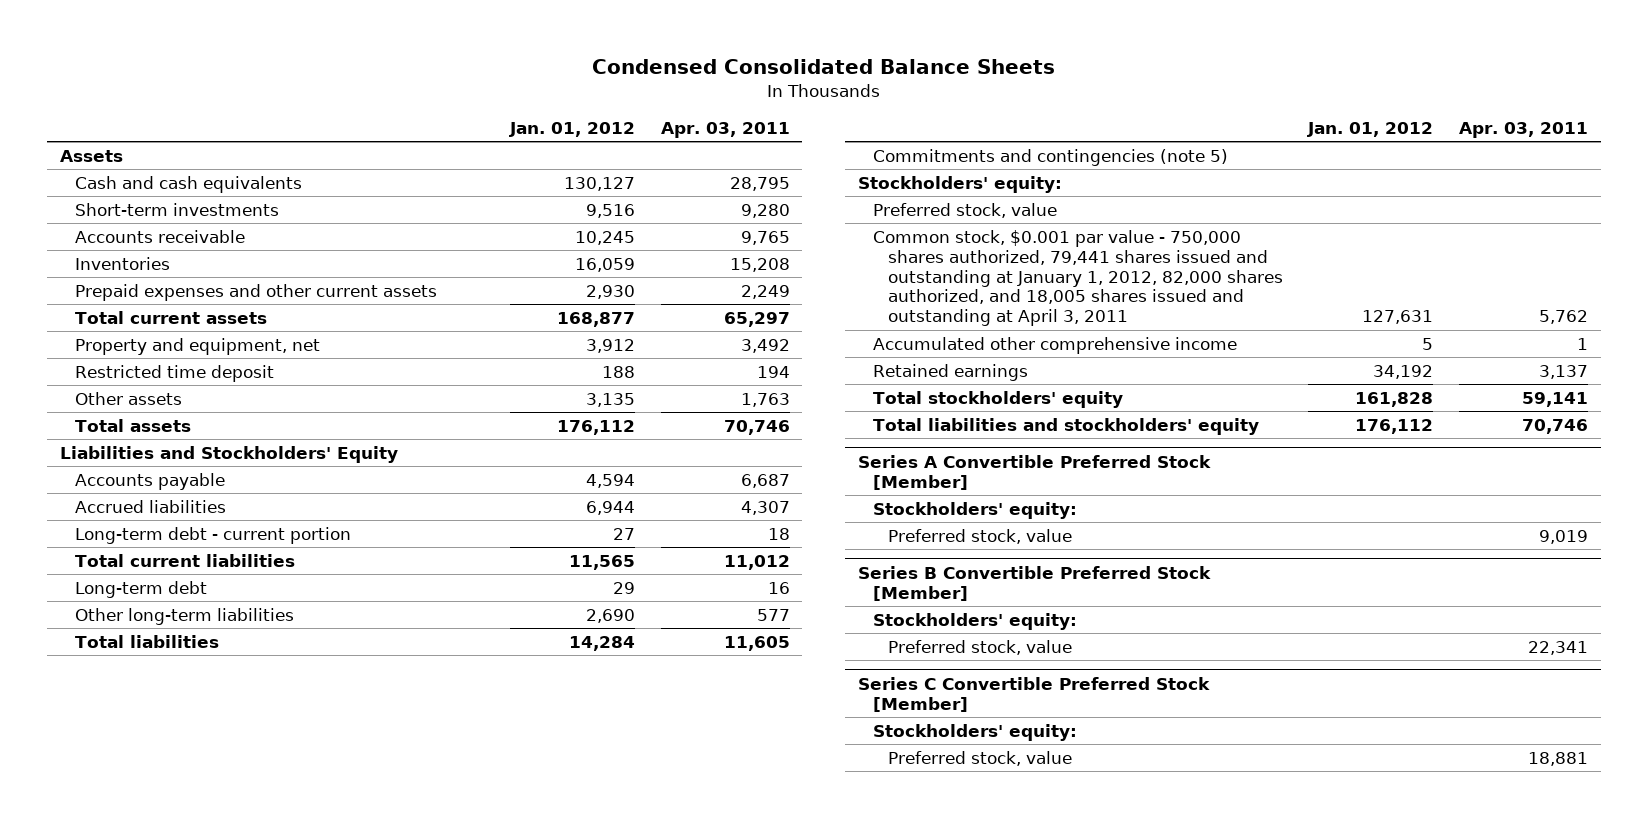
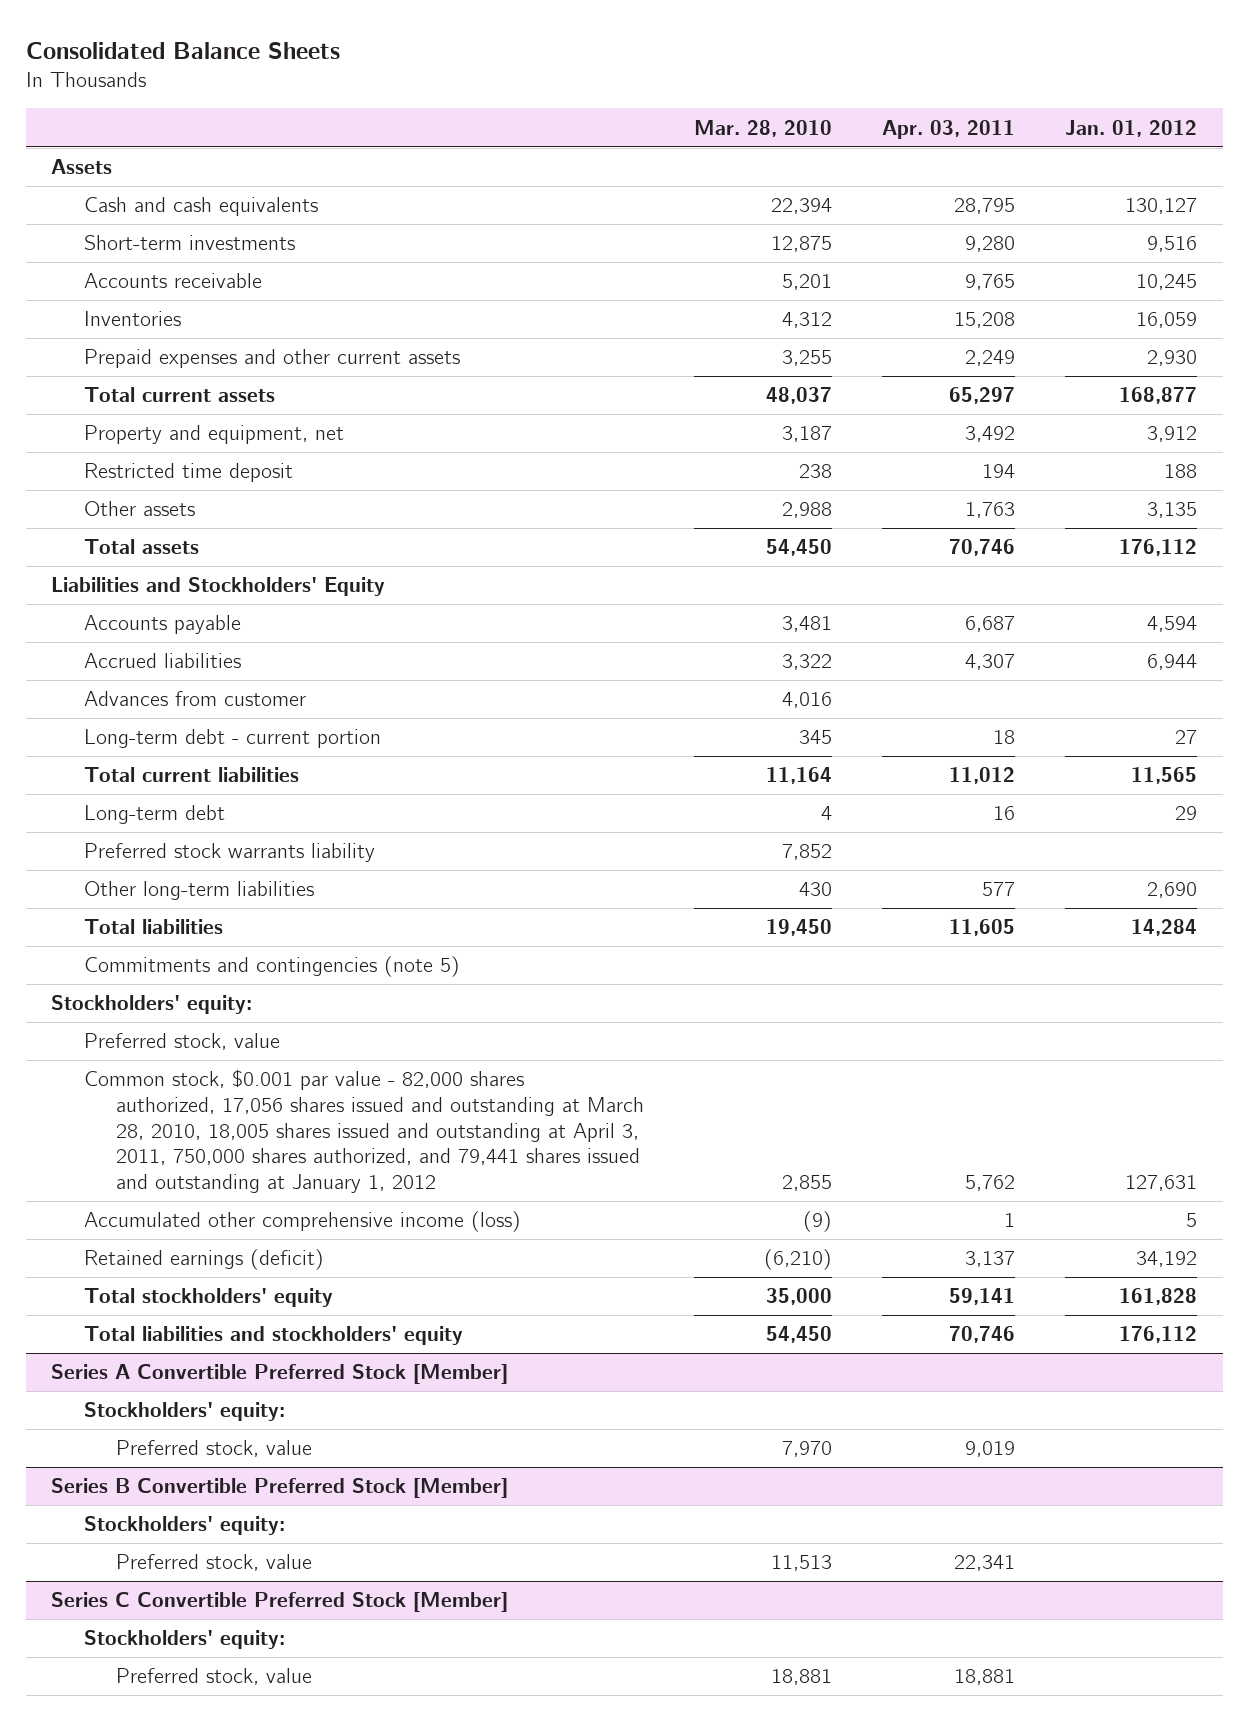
[591,58,1055,74] Condensed Consolidated Balance Sheets -> [25,41,340,59] Consolidated Balance Sheets
none -> [694,119,833,137] Mar. 28, 2010
none -> [83,691,306,707] Advances from customer
none -> [83,843,375,863] Preferred stock warrants liability
[872,230,1283,327] Common stock, $0.001 par value - 750,000 shares authorized, 79,441 shares issued and outstanding at January 1, 2012, 82,000 shares authorized, and 18,005 shares issued and outstanding at April 3, 2011 -> [83,1069,645,1193] Common stock, $0.001 par value - 82,000 shares authorized, 17,056 shares issued and outstanding at March 28, 2010, 18,005 shares issued and outstanding at April 3, 2011, 750,000 shares authorized, and 79,441 shares issued and outstanding at January 1, 2012
[872,337,1237,355] Accumulated other comprehensive income -> [83,1211,521,1233] Accumulated other comprehensive income (loss)
[872,364,1028,382] Retained earnings -> [83,1249,324,1271] Retained earnings (deficit)

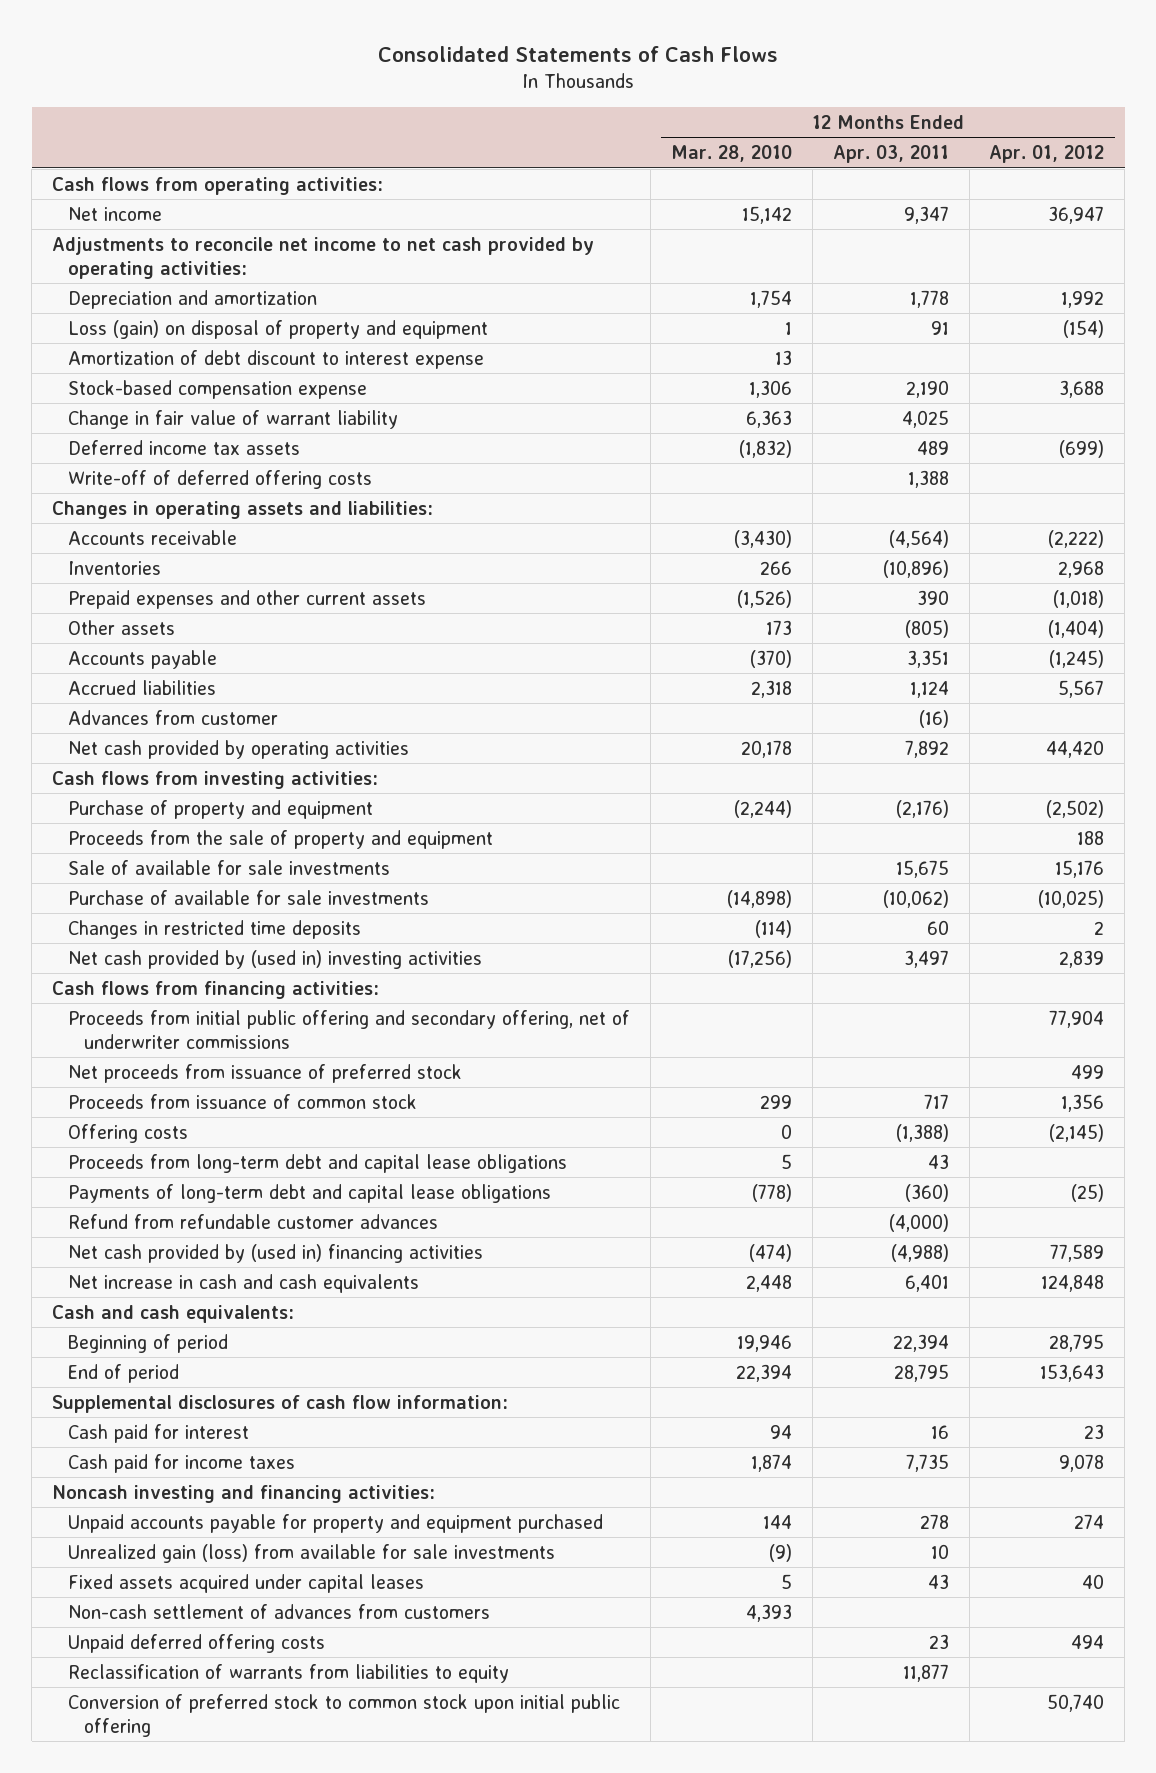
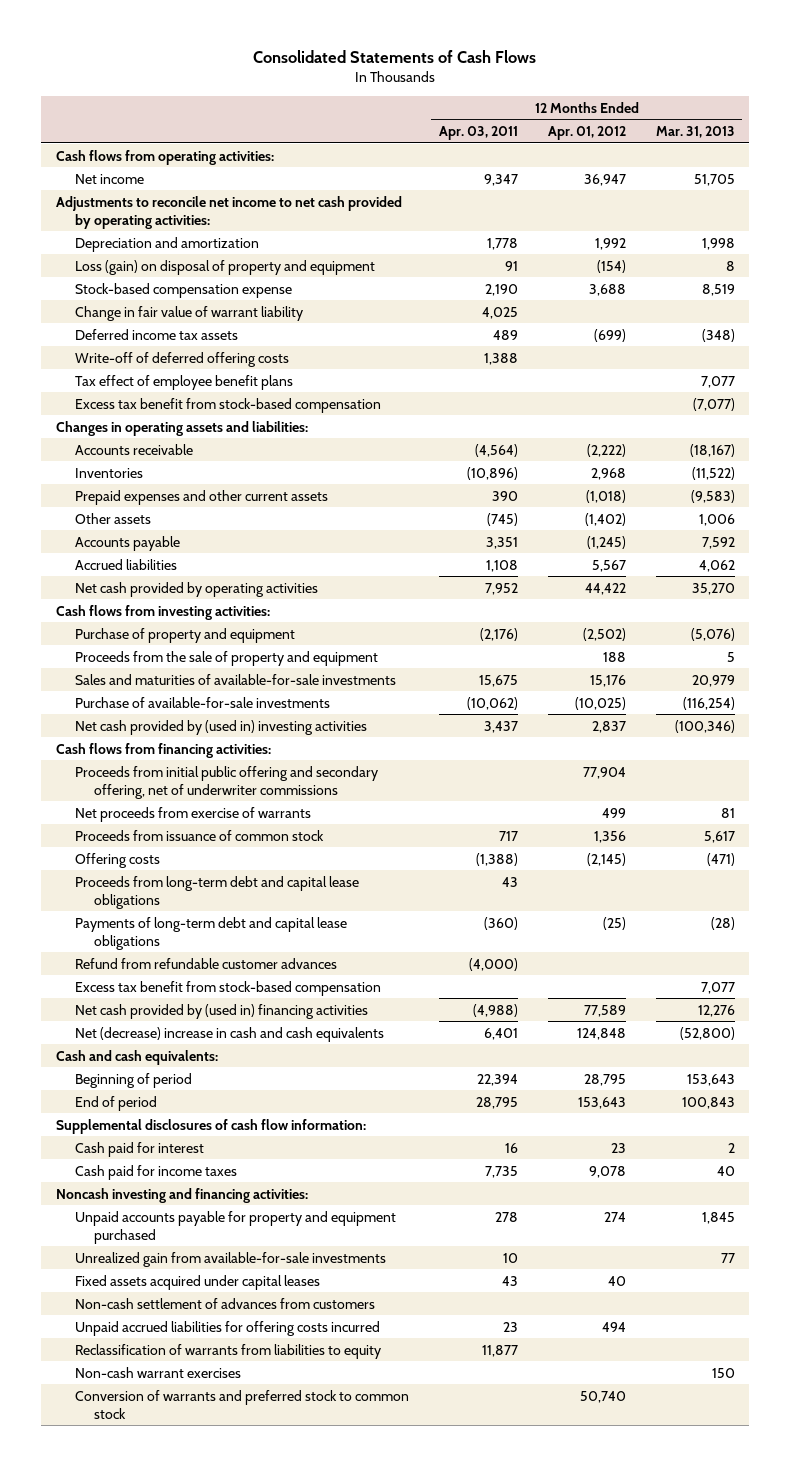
[670,145,792,163] Mar. 28, 2010 -> none
none -> [655,125,735,138] Mar. 31, 2013
[68,349,485,369] Amortization of debt discount to interest expense -> none
none -> [75,374,294,390] Tax effect of employee benefit plans
none -> [75,397,382,413] Excess tax benefit from stock-based compensation
[904,619,949,638] (805) -> [486,512,518,526] (745)
[1048,619,1105,638] (1,404) -> [584,512,626,526] (1,402)
[68,709,279,725] Advances from customer -> none
[909,680,949,698] 1,124 -> [485,559,518,572] 1,108
[904,739,949,758] 7,892 -> [484,582,518,595] 7,952
[1046,739,1105,758] 44,420 -> [584,582,626,595] 44,422
[68,919,362,939] Changes in restricted time deposits -> none
[68,859,391,875] Sale of available for sale investments -> [75,673,397,685] Sales and maturities of available-for-sale investments
[68,889,430,905] Purchase of available for sale investments -> [75,696,331,708] Purchase of available-for-sale investments
[903,949,949,968] 3,497 -> [483,720,518,733] 3,437
[1059,949,1105,968] 2,839 -> [591,720,626,733] 2,837
[68,1063,463,1083] Net proceeds from issuance of preferred stock -> [75,806,312,822] Net proceeds from exercise of warrants
none -> [75,980,382,996] Excess tax benefit from stock-based compensation
[68,1273,420,1293] Net increase in cash and cash equivalents -> [75,1026,385,1042] Net (decrease) increase in cash and cash equivalents
[68,1543,556,1563] Unrealized gain (loss) from available for sale investments -> [75,1251,387,1267] Unrealized gain from available-for-sale investments
[68,1633,326,1653] Unpaid deferred offering costs -> [75,1320,381,1336] Unpaid accrued liabilities for offering costs incurred
none -> [75,1366,242,1378] Non-cash warrant exercises
[68,1693,621,1737] Conversion of preferred stock to common stock upon initial public offering -> [75,1389,410,1419] Conversion of warrants and preferred stock to common stock

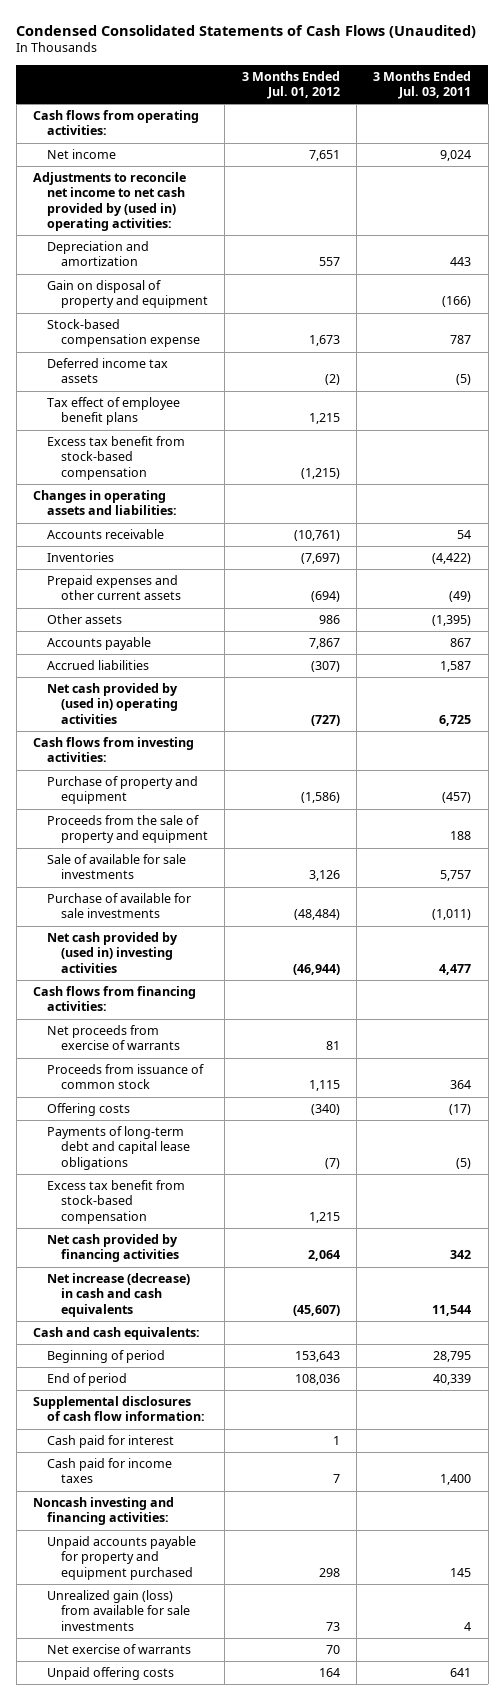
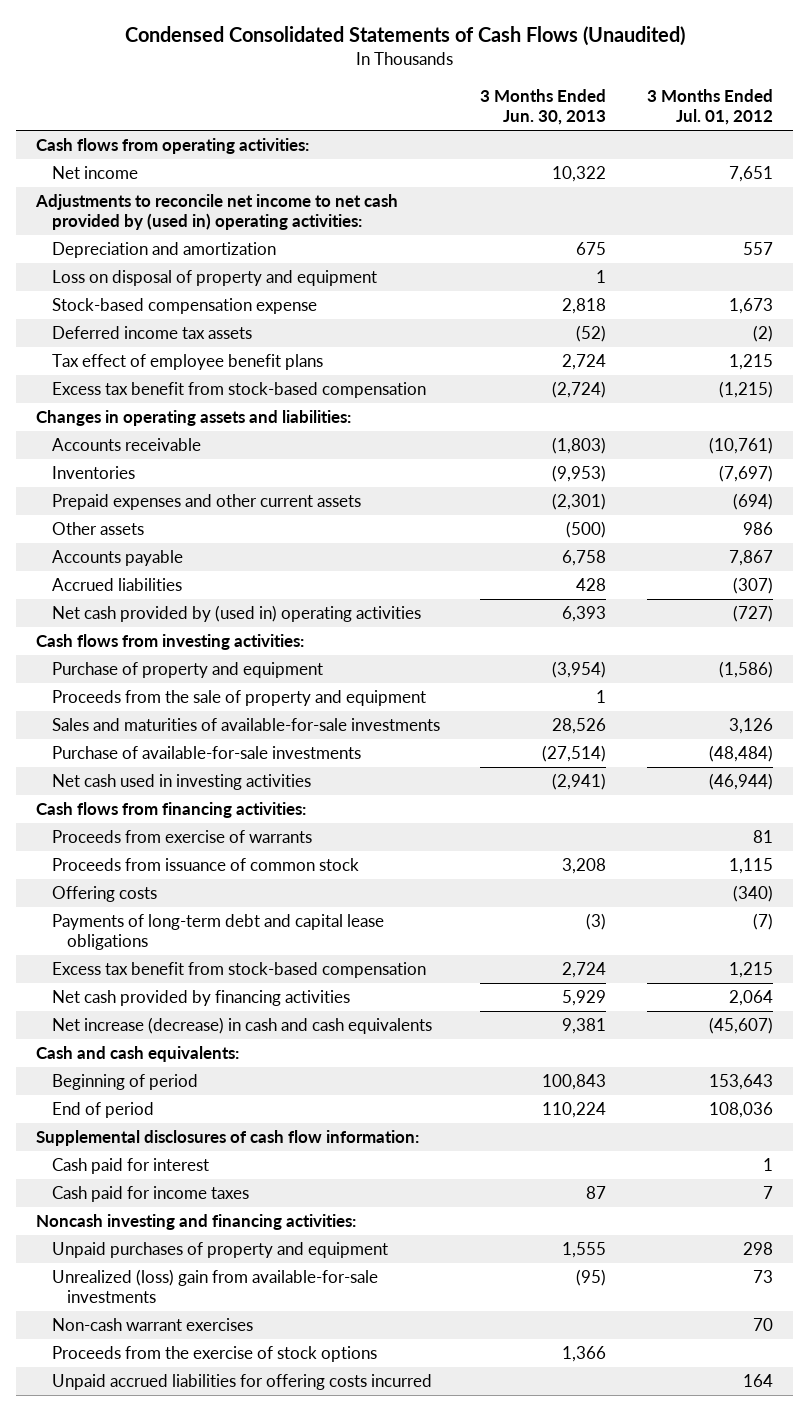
[373,70,472,100] 3 Months Ended Jul. 03, 2011 -> none
none -> [480,89,607,126] 3 Months Ended Jun. 30, 2013
[47,280,209,309] Gain on disposal of property and equipment -> [51,270,377,287] Loss on disposal of property and equipment
[47,854,187,880] Sale of available for sale investments -> [51,718,440,732] Sales and maturities of available-for-sale investments
[47,893,192,919] Purchase of available for sale investments -> [51,746,361,760] Purchase of available-for-sale investments
[47,932,179,973] Net cash provided by (used in) investing activities -> [51,774,311,791] Net cash used in investing activities
[47,1025,181,1051] Net proceeds from exercise of warrants -> [51,830,312,844] Proceeds from exercise of warrants
[47,1644,192,1655] Net exercise of warrants -> none
[47,1536,197,1580] Unpaid accounts payable for property and equipment purchased -> [51,1242,388,1259] Unpaid purchases of property and equipment
[47,1590,191,1631] Unrealized gain (loss) from available for sale investments -> [51,1269,378,1304] Unrealized (loss) gain from available-for-sale investments
none -> [51,1318,253,1332] Non-cash warrant exercises
none -> [51,1346,377,1363] Proceeds from the exercise of stock options
[47,1667,175,1681] Unpaid offering costs -> [51,1374,432,1391] Unpaid accrued liabilities for offering costs incurred

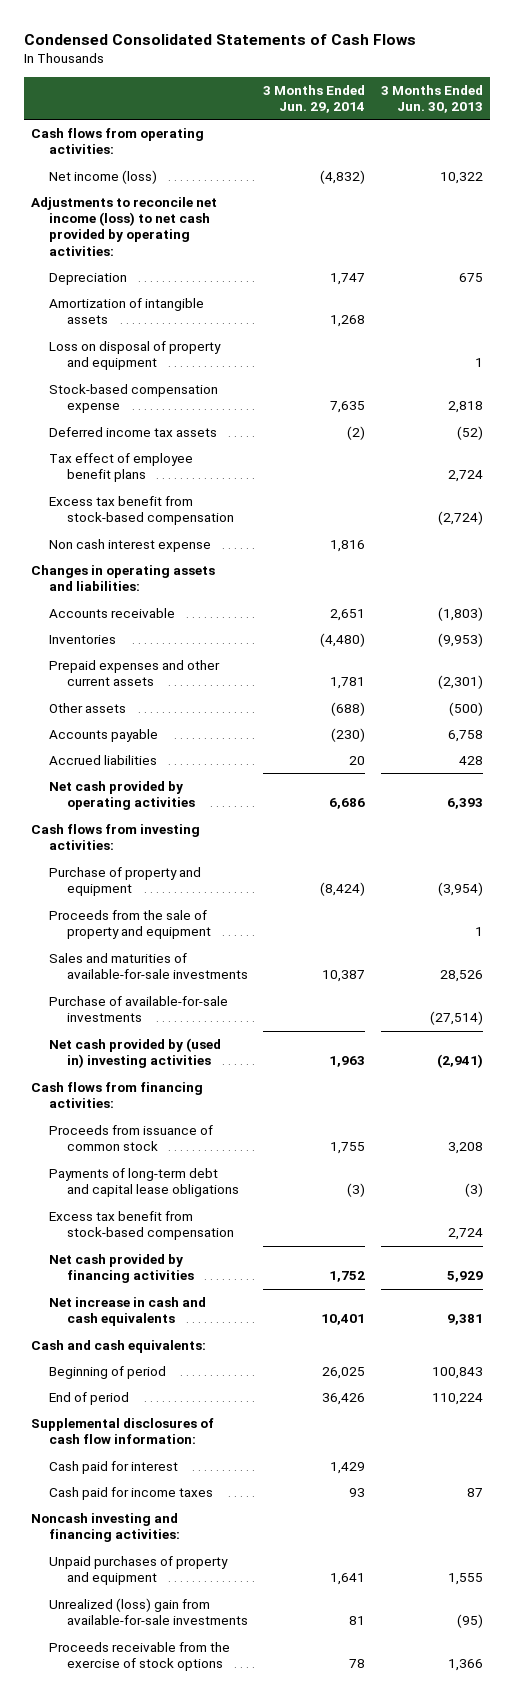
[124,25,685,46] Condensed Consolidated Statements of Cash Flows (Unaudited) -> [23,33,416,45] Condensed Consolidated Statements of Cash Flows
[647,89,774,126] 3 Months Ended Jul. 01, 2012 -> none
none -> [263,84,366,113] 3 Months Ended Jun. 29, 2014
[51,166,138,180] Net income -> [49,169,158,184] Net income (loss)
[34,194,398,231] Adjustments to reconcile net income to net cash provided by (used in) operating activities: -> [31,196,218,256] Adjustments to reconcile net income (loss) to net cash provided by operating activities:
[51,242,276,259] Depreciation and amortization -> [49,272,128,285] Depreciation
none -> [49,297,205,325] Amortization of intangible assets
none -> [49,538,212,552] Non cash interest expense
[51,605,421,623] Net cash provided by (used in) operating activities -> [49,780,195,811] Net cash provided by operating activities
[51,774,311,791] Net cash used in investing activities -> [49,1037,222,1069] Net cash provided by (used in) investing activities
[51,830,312,844] Proceeds from exercise of warrants -> none
[51,886,157,903] Offering costs -> none
[51,1017,432,1035] Net increase (decrease) in cash and cash equivalents -> [49,1296,207,1327] Net increase in cash and cash equivalents
[51,1318,253,1332] Non-cash warrant exercises -> none
[51,1374,432,1391] Unpaid accrued liabilities for offering costs incurred -> none
[51,1346,377,1363] Proceeds from the exercise of stock options -> [49,1641,231,1672] Proceeds receivable from the exercise of stock options

